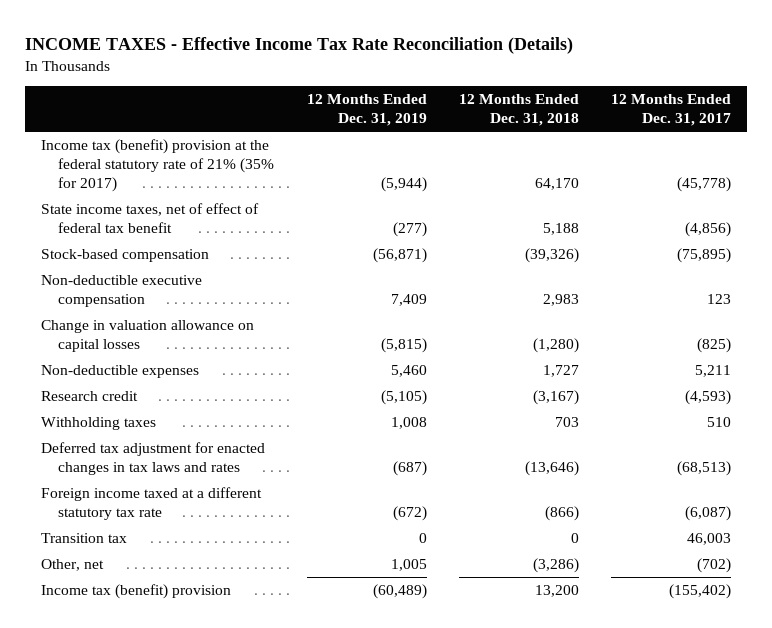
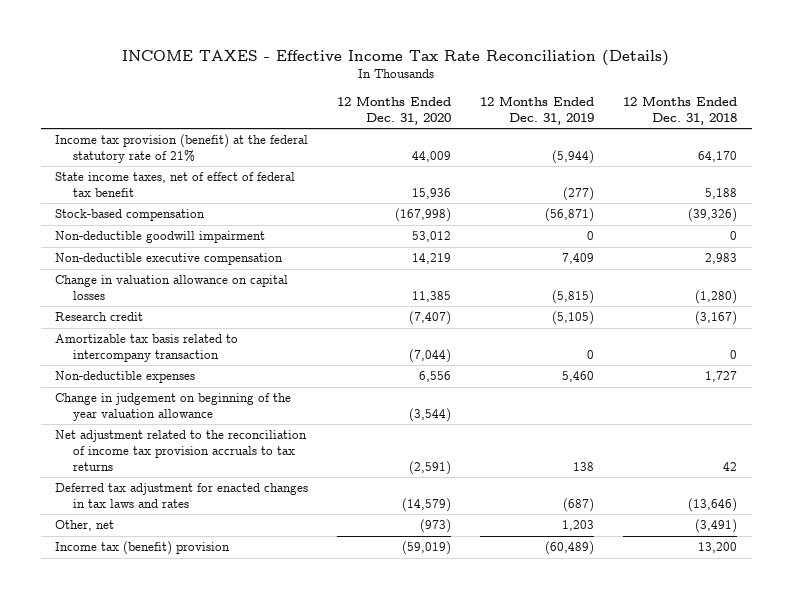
[610,94,731,127] 12 Months Ended Dec. 31, 2017 -> none
none -> [337,96,452,126] 12 Months Ended Dec. 31, 2020
[41,139,275,193] Income tax (benefit) provision at the federal statutory rate of 21% (35% for 2017) -> [55,134,309,163] Income tax provision (benefit) at the federal statutory rate of 21%
none -> [55,231,266,244] Non-deductible goodwill impairment
[41,417,157,431] Withholding taxes -> none
none -> [55,334,239,362] Amortizable tax basis related to intercompany transaction
[41,365,200,379] Non-deductible expenses -> [55,371,196,384] Non-deductible expenses
none -> [55,393,292,421] Change in judgement on beginning of the year valuation allowance
none -> [55,430,308,471] Net adjustment related to the reconciliation of income tax provision accruals to tax returns
[41,487,263,521] Foreign income taxed at a different statutory tax rate -> none
[41,533,128,544] Transition tax -> none
[390,559,427,572] 1,005 -> [562,520,595,532] 1,203
[532,558,579,574] (3,286) -> [695,519,738,534] (3,491)

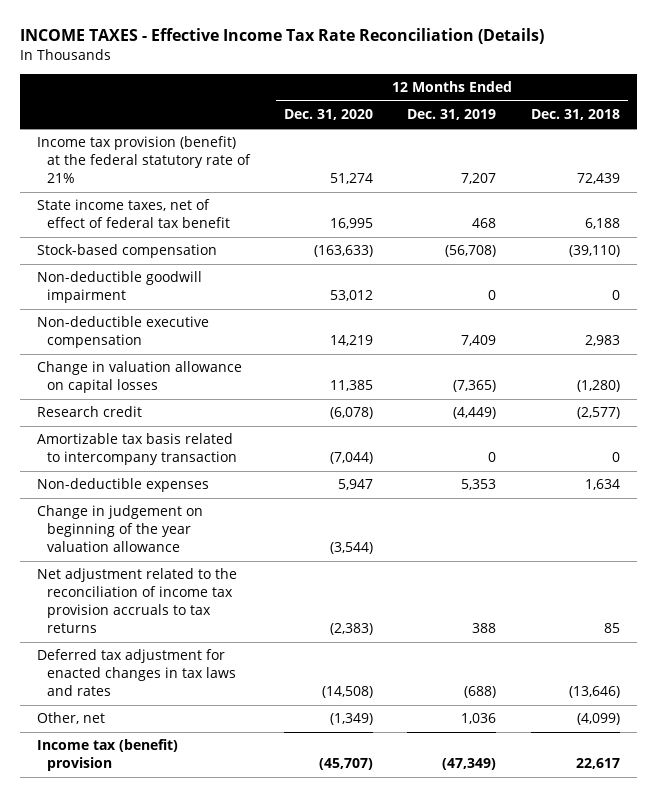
[412,150,452,162] 44,009 -> [330,173,374,185] 51,274
[552,149,595,164] (5,944) -> [461,173,497,185] 7,207
[698,150,738,162] 64,170 -> [576,173,620,185] 72,439
[412,187,452,199] 15,936 -> [330,218,374,230] 16,995
[563,186,595,201] (277) -> [472,218,497,229] 468
[705,187,738,199] 5,188 -> [584,218,620,230] 6,188
[395,208,452,223] (167,998) -> [314,245,374,258] (163,633)
[545,208,595,223] (56,871) -> [445,245,497,258] (56,708)
[688,208,738,223] (39,326) -> [568,245,620,258] (39,110)
[552,289,595,304] (5,815) -> [453,380,497,393] (7,365)
[409,311,452,326] (7,407) -> [330,407,374,420] (6,078)
[552,311,595,326] (5,105) -> [453,407,497,420] (4,449)
[695,311,738,326] (3,167) -> [576,407,620,420] (2,577)
[419,371,452,383] 6,556 -> [338,479,374,491] 5,947
[562,371,595,383] 5,460 -> [461,479,497,491] 5,353
[705,371,738,383] 1,727 -> [584,479,620,491] 1,634
[409,460,452,475] (2,591) -> [330,623,374,636] (2,383)
[573,461,595,471] 138 -> [472,623,497,634] 388
[723,461,738,471] 42 -> [603,623,620,634] 85
[402,497,452,512] (14,579) -> [322,686,374,699] (14,508)
[563,497,595,512] (687) -> [464,686,497,699] (688)
[420,519,452,534] (973) -> [330,713,374,726] (1,349)
[562,520,595,532] 1,203 -> [461,713,497,725] 1,036
[695,519,738,534] (3,491) -> [576,713,620,726] (4,099)
[402,541,452,556] (59,019) -> [319,758,374,771] (45,707)
[545,541,595,556] (60,489) -> [442,758,497,771] (47,349)
[698,542,738,554] 13,200 -> [575,758,620,770] 22,617

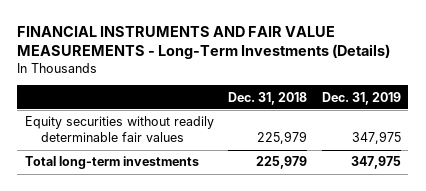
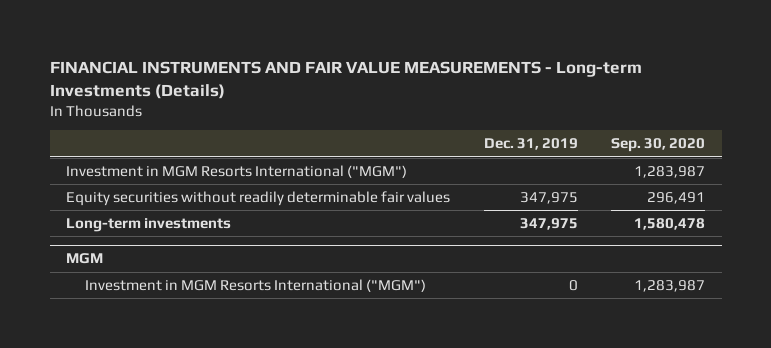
[17,25,391,60] FINANCIAL INSTRUMENTS AND FAIR VALUE MEASUREMENTS - Long-Term Investments (Details) -> [49,60,642,99] FINANCIAL INSTRUMENTS AND FAIR VALUE MEASUREMENTS - Long-term Investments (Details)
[228,91,308,105] Dec. 31, 2018 -> none
none -> [611,138,706,153] Sep. 30, 2020
none -> [66,164,408,178] Investment in MGM Resorts International ("MGM")
[24,156,199,170] Total long-term investments -> [66,217,232,232] Long-term investments
none -> [66,253,104,265] MGM
none -> [85,278,427,292] Investment in MGM Resorts International ("MGM")

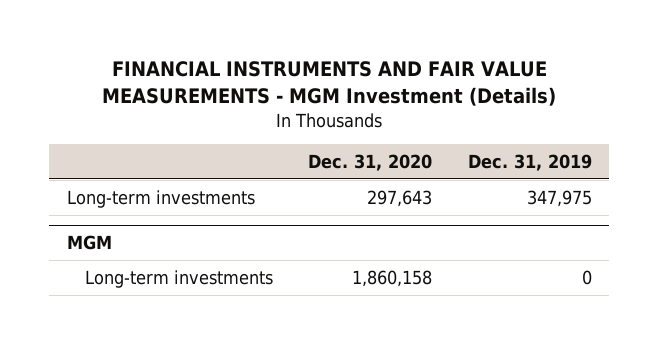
[49,60,642,99] FINANCIAL INSTRUMENTS AND FAIR VALUE MEASUREMENTS - Long-term Investments (Details) -> [102,61,557,107] FINANCIAL INSTRUMENTS AND FAIR VALUE MEASUREMENTS - MGM Investment (Details)
[611,138,706,153] Sep. 30, 2020 -> none
none -> [308,153,433,171] Dec. 31, 2020
[66,164,408,178] Investment in MGM Resorts International ("MGM") -> none
[66,190,451,206] Equity securities without readily determinable fair values -> none
[85,278,427,292] Investment in MGM Resorts International ("MGM") -> none
none -> [84,269,273,288] Long-term investments

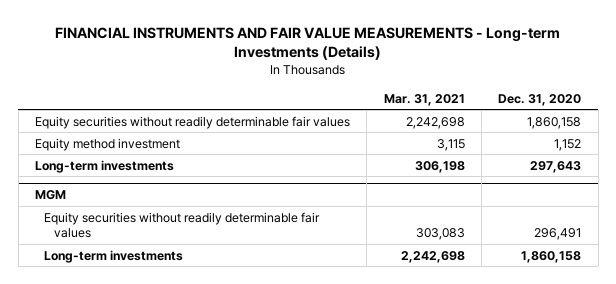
[102,61,557,107] FINANCIAL INSTRUMENTS AND FAIR VALUE MEASUREMENTS - MGM Investment (Details) -> [55,26,561,61] FINANCIAL INSTRUMENTS AND FAIR VALUE MEASUREMENTS - Long-term Investments (Details)
[467,153,592,171] Dec. 31, 2019 -> none
none -> [383,93,465,106] Mar. 31, 2021
none -> [35,115,351,129] Equity securities without readily determinable fair values
none -> [35,137,181,151] Equity method investment
none -> [44,211,321,239] Equity securities without readily determinable fair values

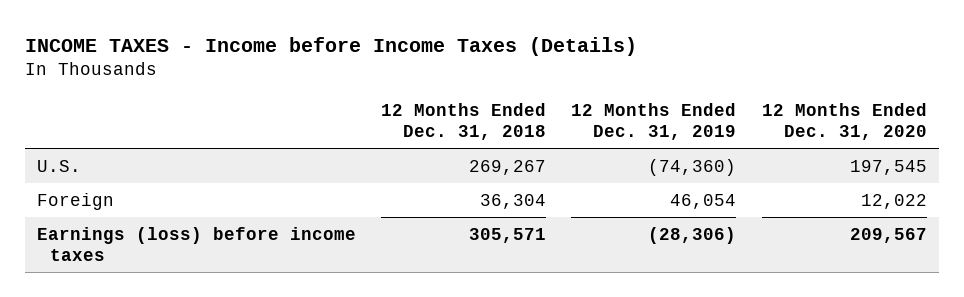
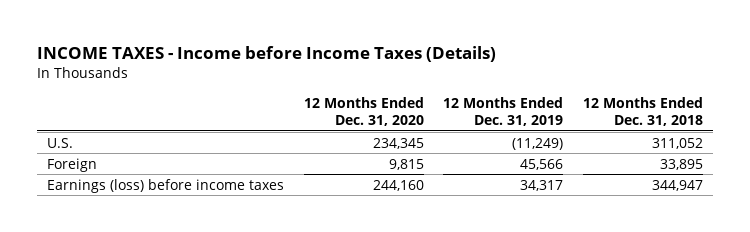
[469,159,547,175] 269,267 -> [652,137,704,149] 311,052
[648,158,737,176] (74,360) -> [512,137,564,150] (11,249)
[849,159,927,175] 197,545 -> [372,137,424,149] 234,345
[480,193,547,209] 36,304 -> [660,158,704,170] 33,895
[670,193,737,209] 46,054 -> [520,158,564,170] 45,566
[860,193,927,209] 12,022 -> [388,158,424,170] 9,815
[469,227,547,243] 305,571 -> [652,179,704,191] 344,947
[648,226,737,244] (28,306) -> [520,179,564,191] 34,317
[849,227,927,243] 209,567 -> [372,179,424,191] 244,160

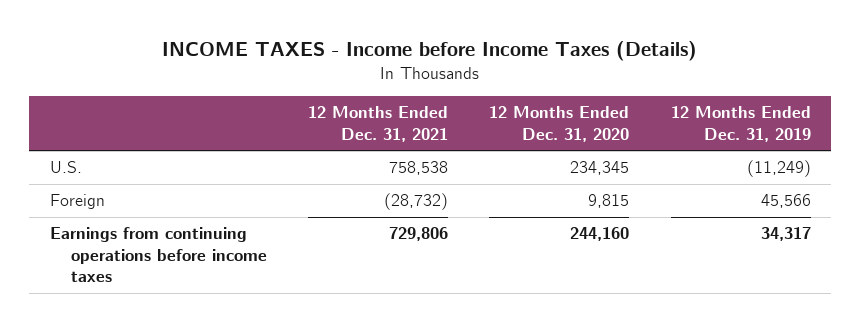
[583,97,704,127] 12 Months Ended Dec. 31, 2018 -> none
none -> [308,106,449,142] 12 Months Ended Dec. 31, 2021
[46,178,284,193] Earnings (loss) before income taxes -> [49,227,267,283] Earnings from continuing operations before income taxes

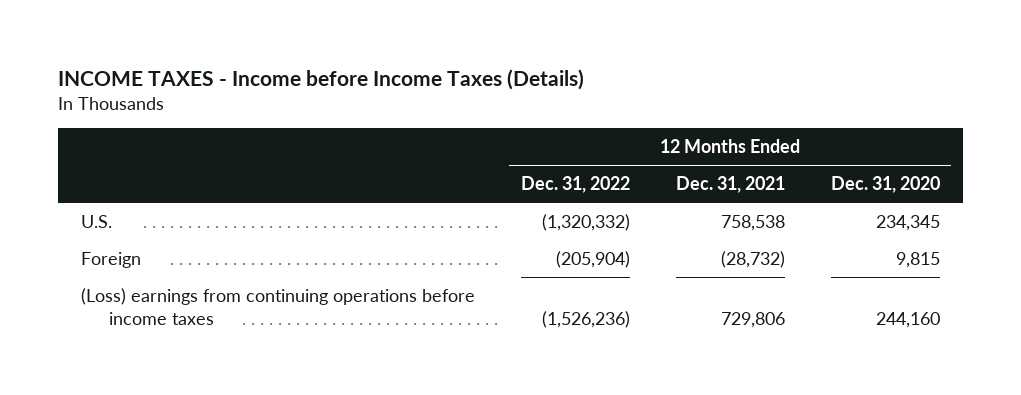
[670,106,811,142] 12 Months Ended Dec. 31, 2019 -> none
none -> [520,176,630,194] Dec. 31, 2022
[49,227,267,283] Earnings from continuing operations before income taxes -> [81,287,476,326] (Loss) earnings from continuing operations before income taxes

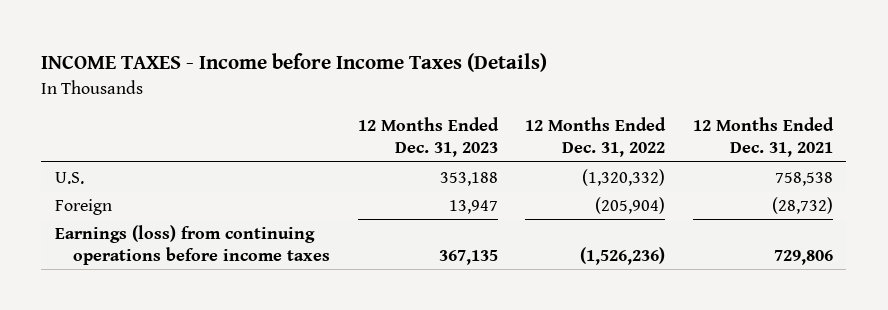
[830,176,940,194] Dec. 31, 2020 -> none
none -> [357,117,499,158] 12 Months Ended Dec. 31, 2023
[81,287,476,326] (Loss) earnings from continuing operations before income taxes -> [55,224,331,265] Earnings (loss) from continuing operations before income taxes

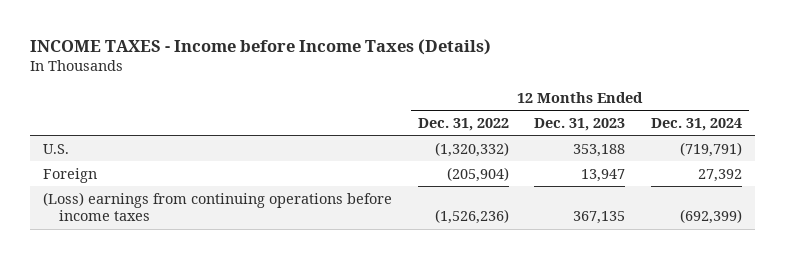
[692,117,834,158] 12 Months Ended Dec. 31, 2021 -> none
none -> [651,118,743,132] Dec. 31, 2024
[55,224,331,265] Earnings (loss) from continuing operations before income taxes -> [42,191,392,222] (Loss) earnings from continuing operations before income taxes

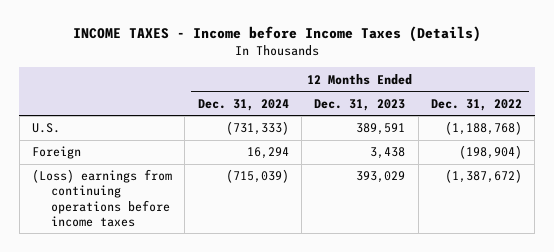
[434,141,509,157] (1,320,332) -> [445,121,523,136] (1,188,768)
[573,143,626,157] 353,188 -> [356,123,406,136] 389,591
[680,141,743,157] (719,791) -> [225,121,289,136] (731,333)
[446,166,509,182] (205,904) -> [459,145,523,160] (198,904)
[581,168,626,182] 13,947 -> [370,147,406,160] 3,438
[698,168,743,182] 27,392 -> [246,147,289,160] 16,294
[434,209,509,225] (1,526,236) -> [445,169,523,184] (1,387,672)
[573,211,626,225] 367,135 -> [356,171,406,184] 393,029
[680,209,743,225] (692,399) -> [225,169,289,184] (715,039)

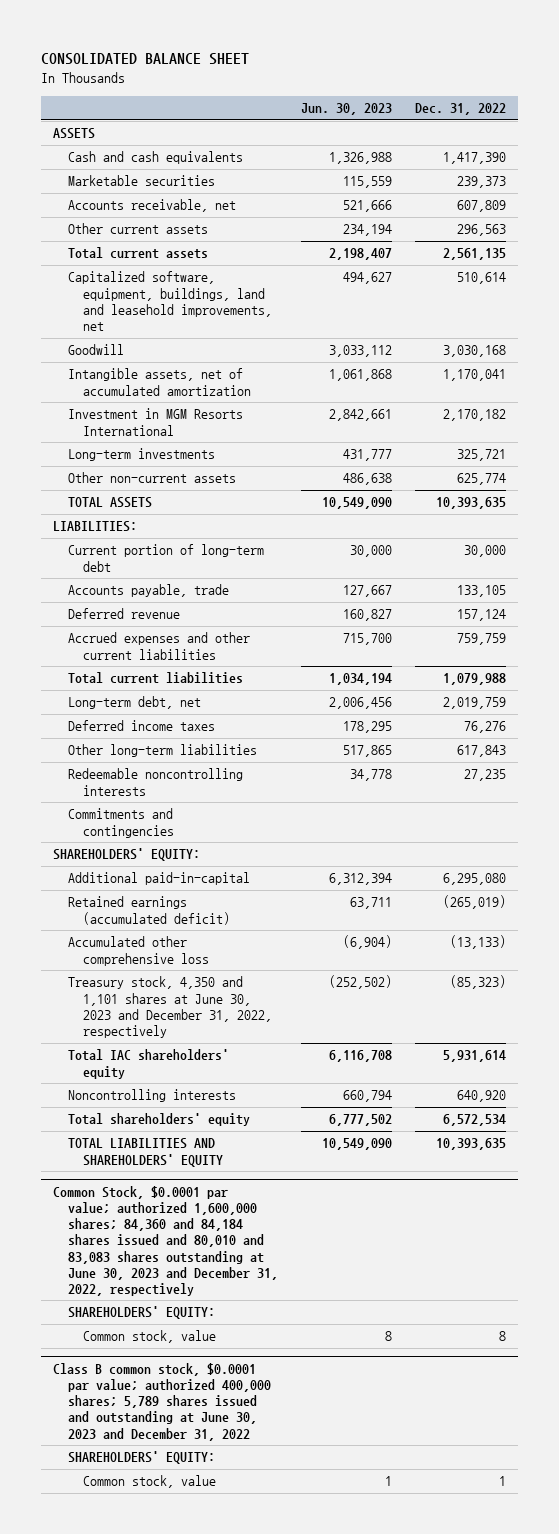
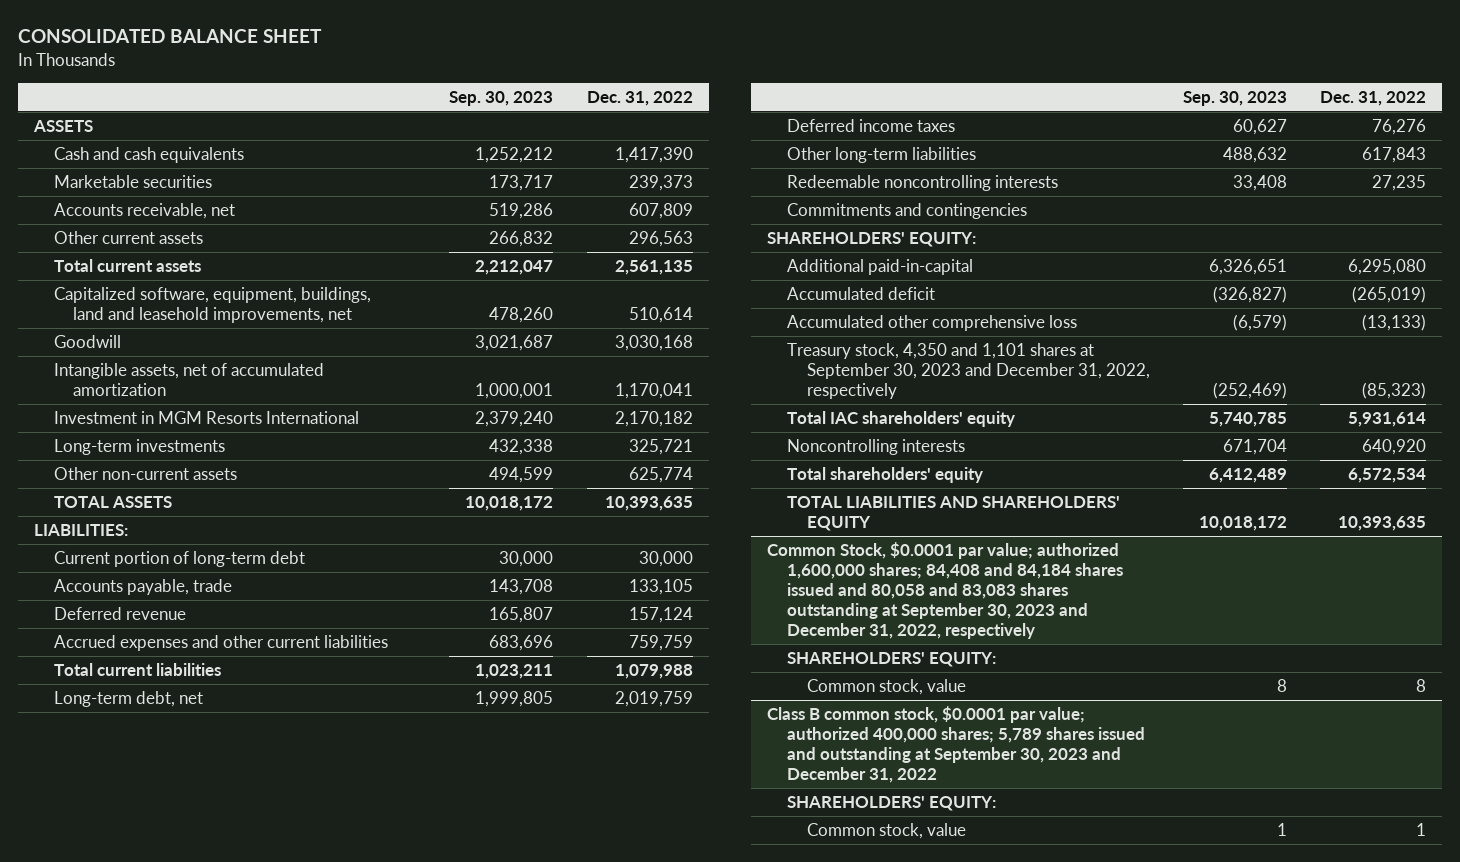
[300,103,392,116] Jun. 30, 2023 -> none
none -> [449,90,554,106] Sep. 30, 2023
[67,896,230,925] Retained earnings (accumulated deficit) -> [787,287,936,301] Accumulated deficit
[67,976,272,1039] Treasury stock, 4,350 and 1,101 shares at June 30, 2023 and December 31, 2022, respectively -> [787,343,1150,399] Treasury stock, 4,350 and 1,101 shares at September 30, 2023 and December 31, 2022, respectively
[52,1185,278,1296] Common Stock, $0.0001 par value; authorized 1,600,000 shares; 84,360 and 84,184 shares issued and 80,010 and 83,083 shares outstanding at June 30, 2023 and December 31, 2022, respectively -> [767,542,1124,639] Common Stock, $0.0001 par value; authorized 1,600,000 shares; 84,408 and 84,184 shares issued and 80,058 and 83,083 shares outstanding at September 30, 2023 and December 31, 2022, respectively
[52,1362,271,1441] Class B common stock, $0.0001 par value; authorized 400,000 shares; 5,789 shares issued and outstanding at June 30, 2023 and December 31, 2022 -> [767,706,1146,783] Class B common stock, $0.0001 par value; authorized 400,000 shares; 5,789 shares issued and outstanding at September 30, 2023 and December 31, 2022

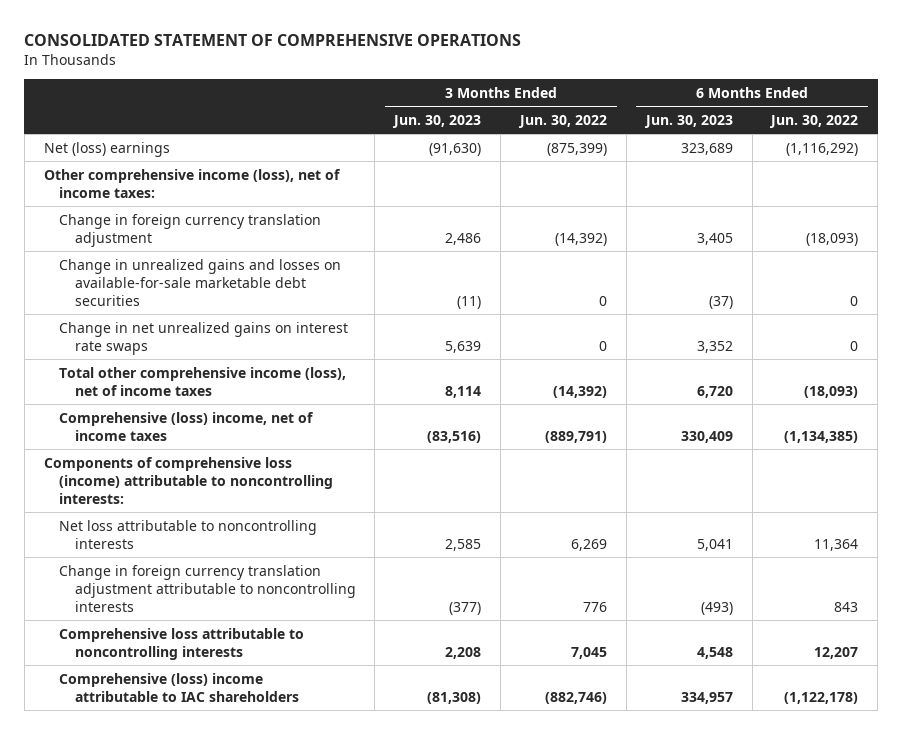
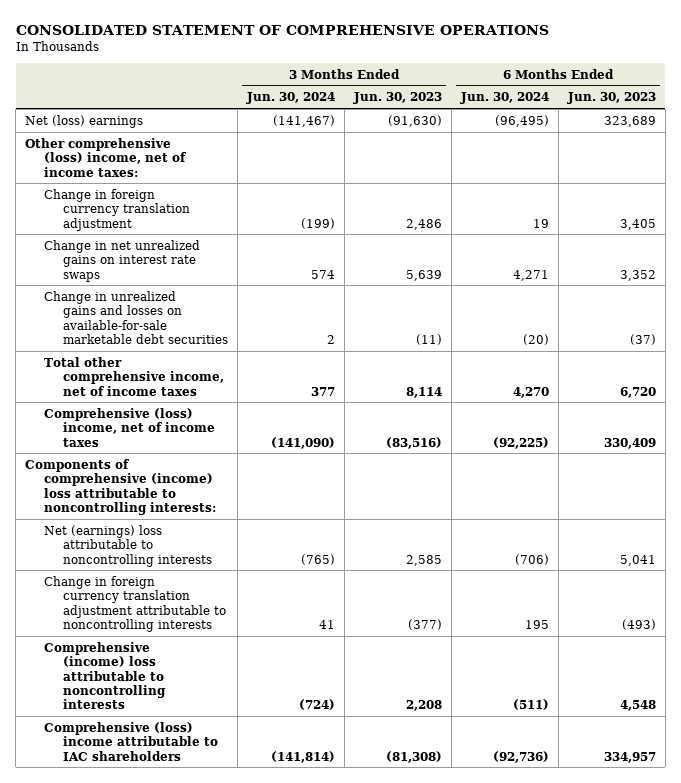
[517,114,607,128] Jun. 30, 2022 -> none
[769,114,859,128] Jun. 30, 2022 -> none
none -> [245,92,335,105] Jun. 30, 2024
none -> [459,92,549,105] Jun. 30, 2024
[43,168,341,198] Other comprehensive income (loss), net of income taxes: -> [25,137,186,177] Other comprehensive (loss) income, net of income taxes:
[59,258,342,306] Change in unrealized gains and losses on available-for-sale marketable debt securities -> [43,290,228,344] Change in unrealized gains and losses on available-for-sale marketable debt securities
[59,366,347,396] Total other comprehensive income (loss), net of income taxes -> [43,356,224,396] Total other comprehensive income, net of income taxes
[43,456,334,504] Components of comprehensive loss (income) attributable to noncontrolling interests: -> [25,458,216,515] Components of comprehensive (income) loss attributable to noncontrolling interests:
[59,519,318,549] Net loss attributable to noncontrolling interests -> [43,524,212,567] Net (earnings) loss attributable to noncontrolling interests
[59,627,305,660] Comprehensive loss attributable to noncontrolling interests -> [43,641,166,710] Comprehensive (income) loss attributable to noncontrolling interests

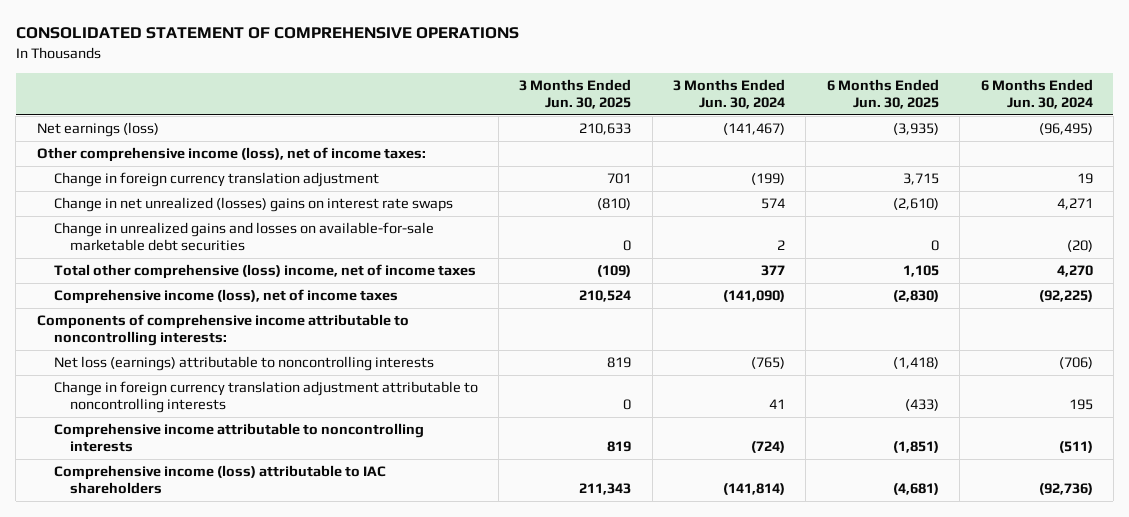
[352,92,442,105] Jun. 30, 2023 -> none
[566,92,656,105] Jun. 30, 2023 -> none
none -> [519,78,632,109] 3 Months Ended Jun. 30, 2025
none -> [826,78,939,109] 6 Months Ended Jun. 30, 2025
[25,114,144,128] Net (loss) earnings -> [36,122,159,138] Net earnings (loss)
[25,137,186,177] Other comprehensive (loss) income, net of income taxes: -> [36,147,426,163] Other comprehensive income (loss), net of income taxes:
[43,239,200,282] Change in net unrealized gains on interest rate swaps -> [53,197,453,213] Change in net unrealized (losses) gains on interest rate swaps
[43,356,224,396] Total other comprehensive income, net of income taxes -> [53,264,476,280] Total other comprehensive (loss) income, net of income taxes
[43,407,215,447] Comprehensive (loss) income, net of income taxes -> [53,289,398,305] Comprehensive income (loss), net of income taxes
[25,458,216,515] Components of comprehensive (income) loss attributable to noncontrolling interests: -> [36,314,409,347] Components of comprehensive income attributable to noncontrolling interests:
[43,524,212,567] Net (earnings) loss attributable to noncontrolling interests -> [53,356,434,372] Net loss (earnings) attributable to noncontrolling interests
[43,641,166,710] Comprehensive (income) loss attributable to noncontrolling interests -> [53,423,424,453] Comprehensive income attributable to noncontrolling interests
[43,721,218,761] Comprehensive (loss) income attributable to IAC shareholders -> [53,465,386,495] Comprehensive income (loss) attributable to IAC shareholders

